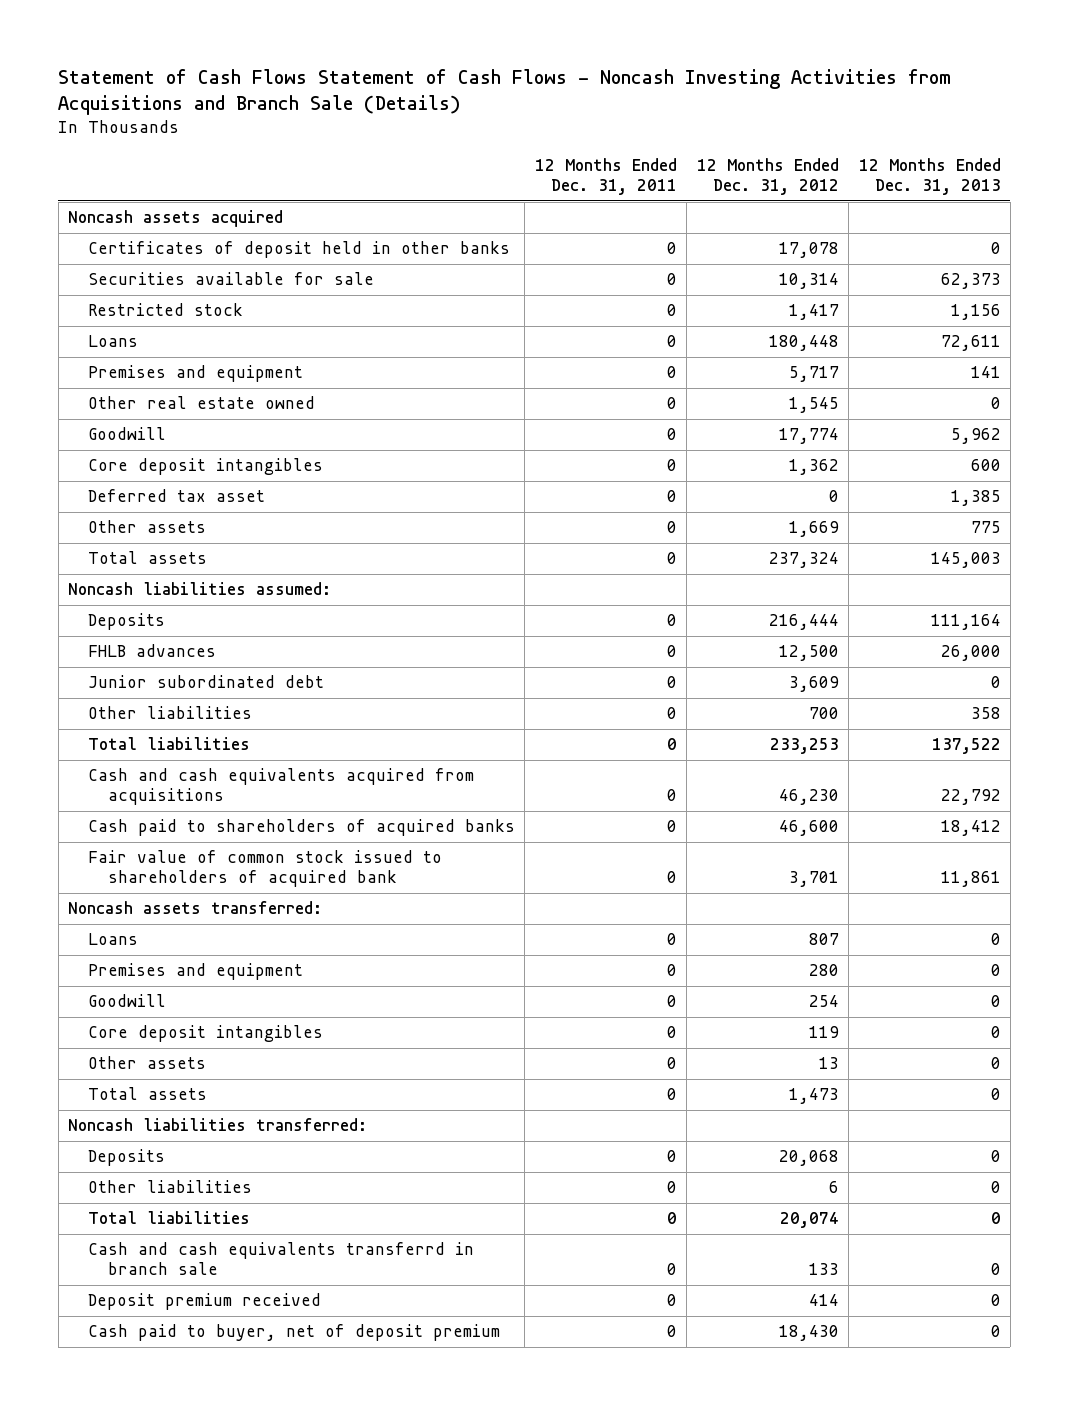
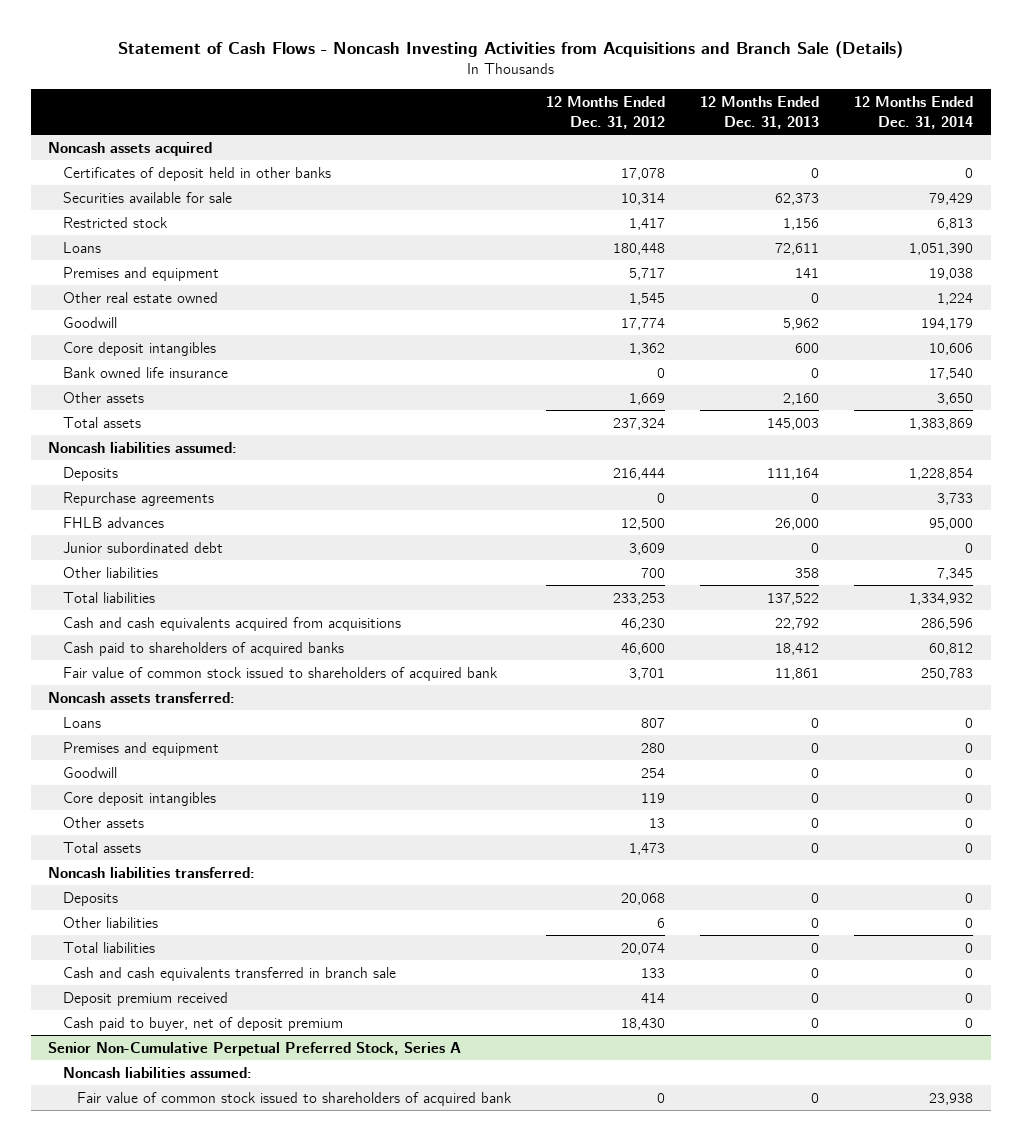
[58,69,952,116] Statement of Cash Flows Statement of Cash Flows - Noncash Investing Activities from Acquisitions and Branch Sale (Details) -> [117,41,903,59] Statement of Cash Flows - Noncash Investing Activities from Acquisitions and Branch Sale (Details)
[534,157,677,196] 12 Months Ended Dec. 31, 2011 -> none
none -> [854,96,974,129] 12 Months Ended Dec. 31, 2014
[87,489,265,503] Deferred tax asset -> none
none -> [62,366,228,378] Bank owned life insurance
[970,521,1001,534] 775 -> [783,392,820,405] 2,160
none -> [62,491,214,506] Repurchase agreements
[87,1242,474,1276] Cash and cash equivalents transferrd in branch sale -> [62,966,396,981] Cash and cash equivalents transferred in branch sale
none -> [48,1041,462,1056] Senior Non-Cumulative Perpetual Preferred Stock, Series A
none -> [62,1066,252,1078] Noncash liabilities assumed:
none -> [77,1091,513,1106] Fair value of common stock issued to shareholders of acquired bank

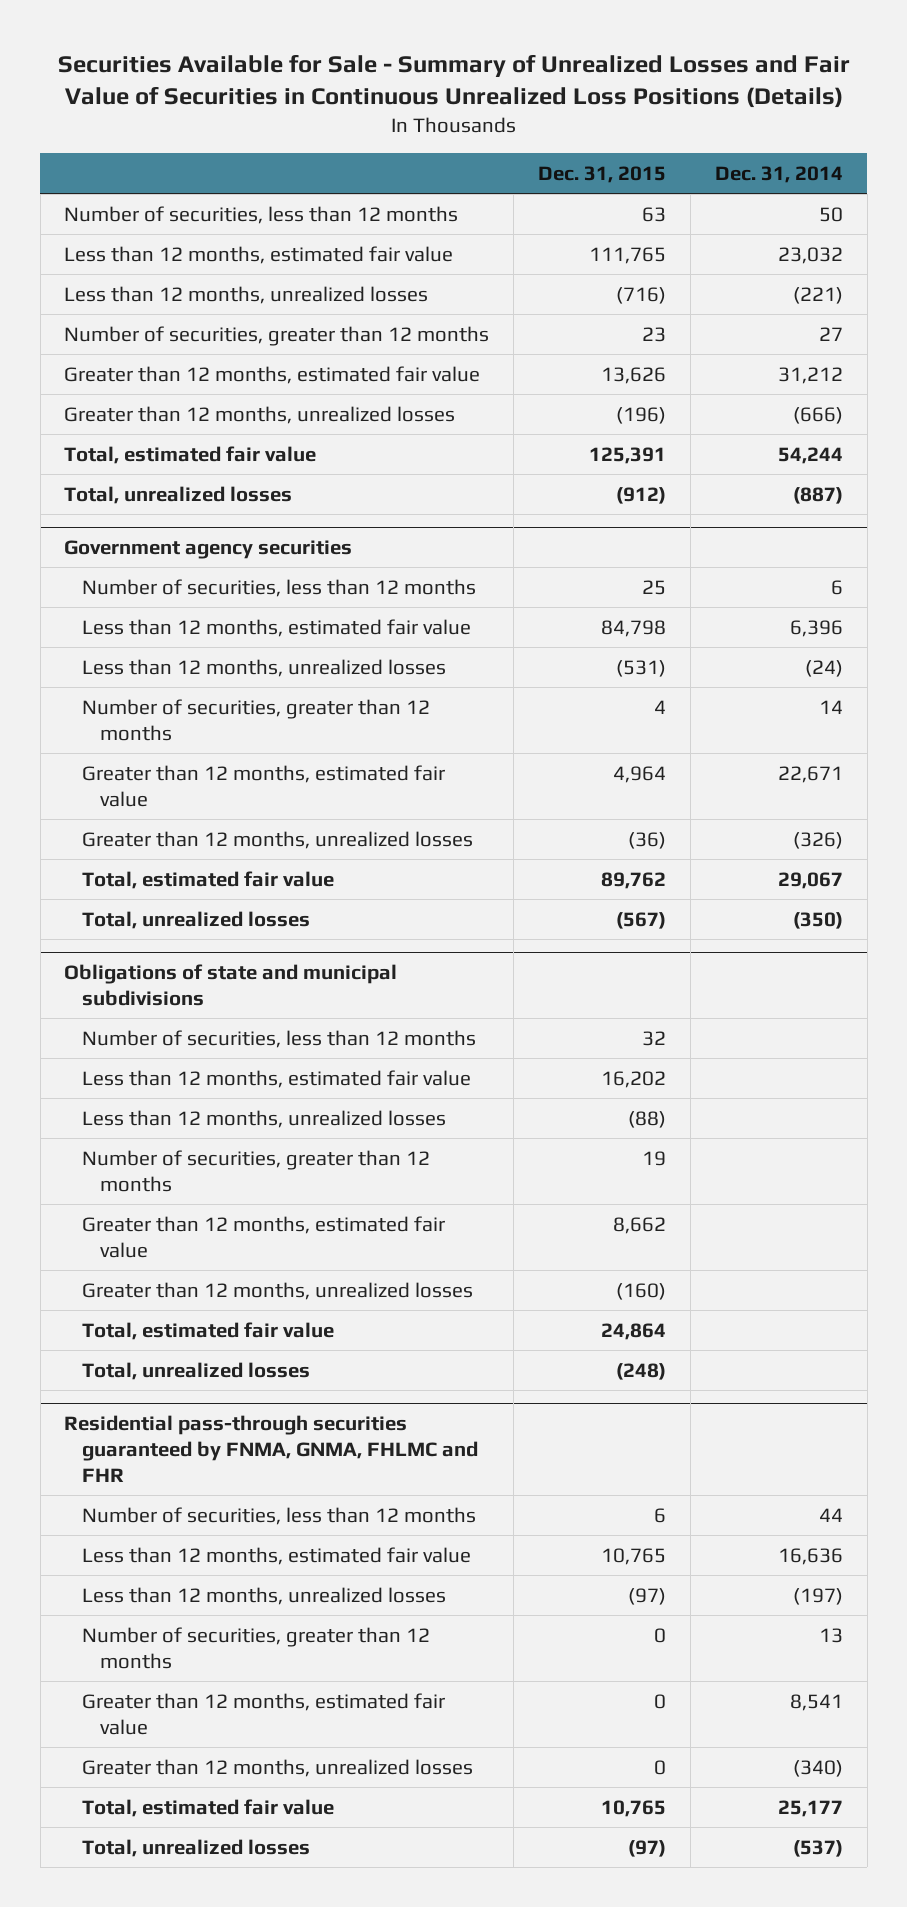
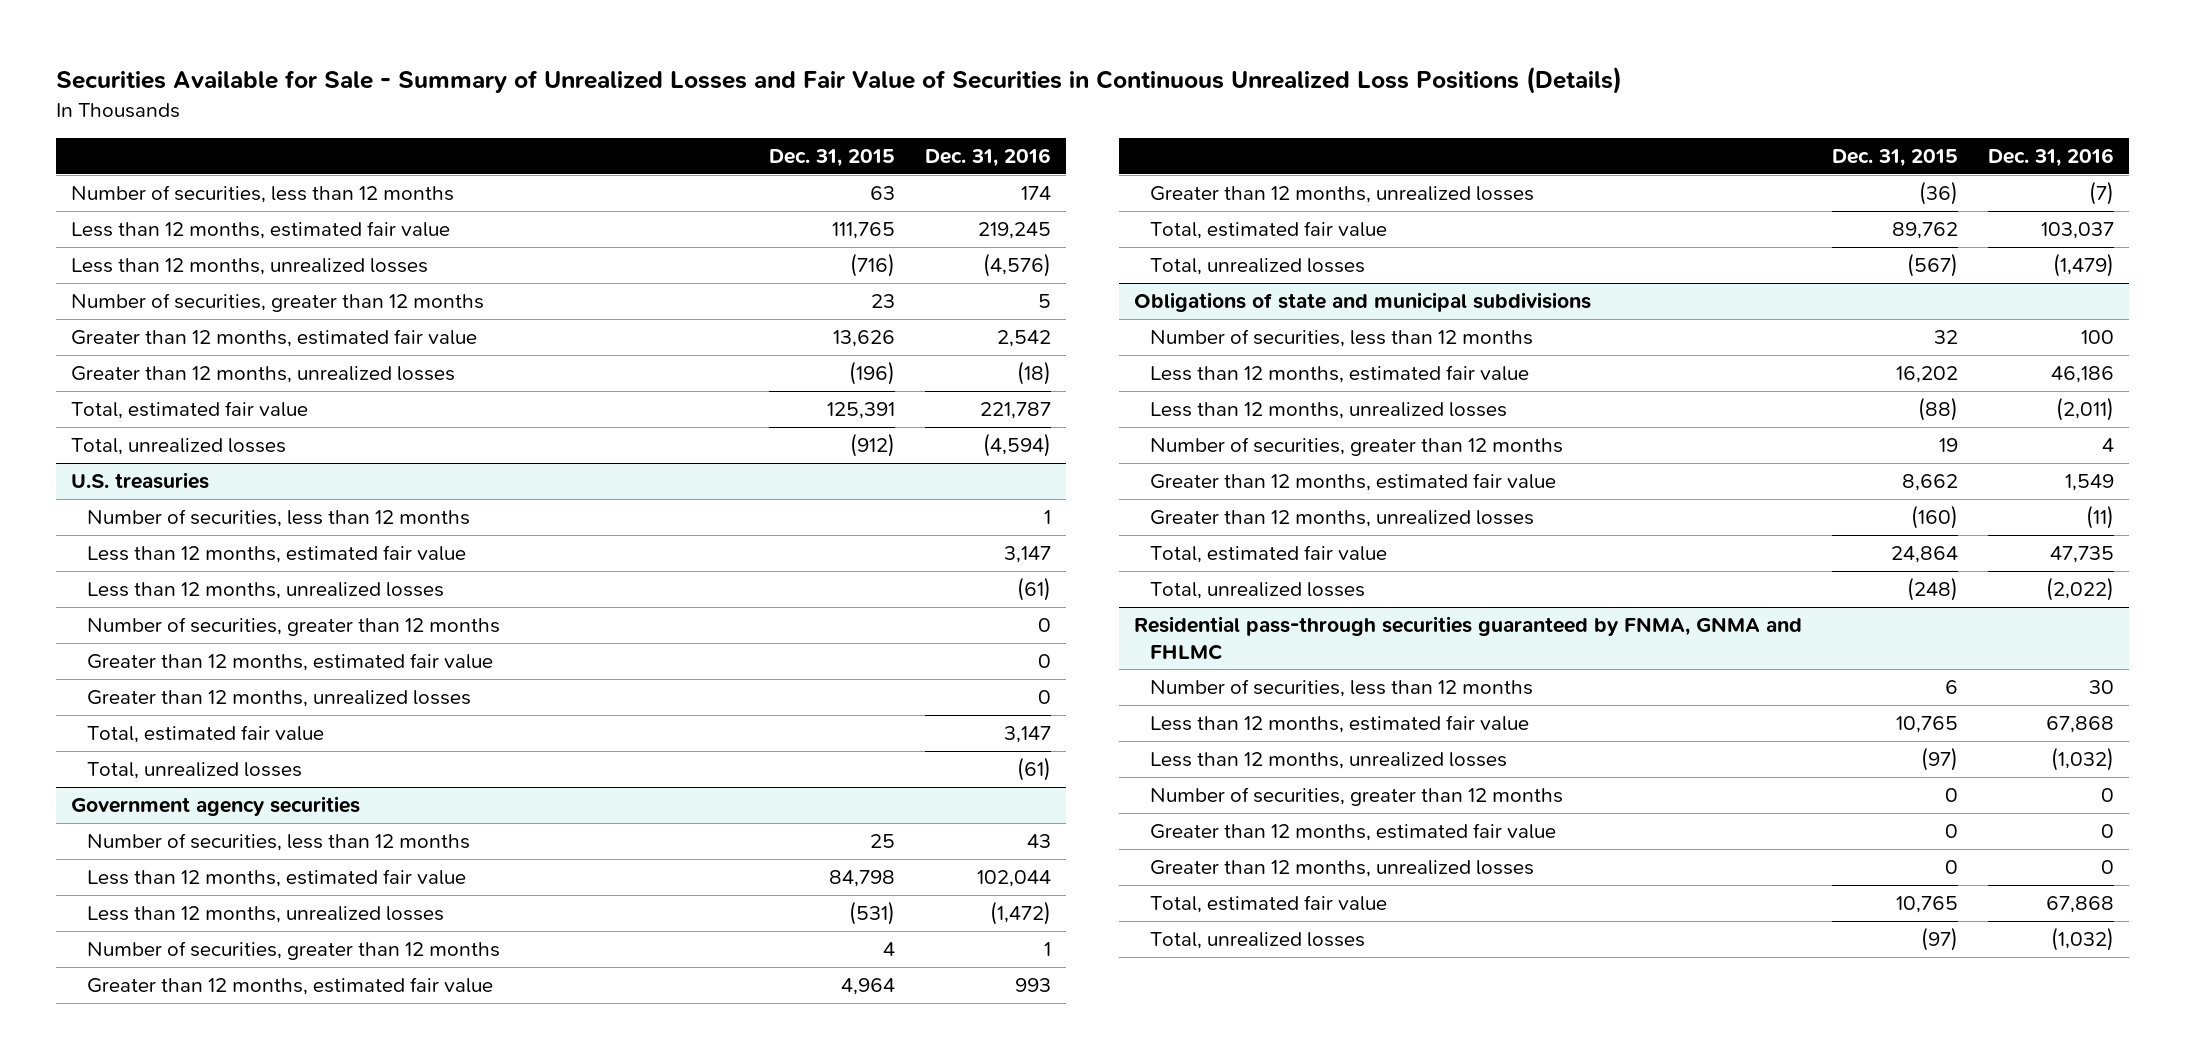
[714,165,843,183] Dec. 31, 2014 -> none
none -> [924,148,1051,168] Dec. 31, 2016
none -> [70,471,209,489] U.S. treasuries
none -> [87,508,471,527] Number of securities, less than 12 months
none -> [87,544,467,563] Less than 12 months, estimated fair value
none -> [87,581,445,599] Less than 12 months, unrealized losses
none -> [87,616,501,636] Number of securities, greater than 12 months
none -> [87,652,494,671] Greater than 12 months, estimated fair value
none -> [87,689,472,707] Greater than 12 months, unrealized losses
none -> [87,724,325,743] Total, estimated fair value
none -> [87,761,303,779] Total, unrealized losses
[64,1414,479,1482] Residential pass-through securities guaranteed by FNMA, GNMA, FHLMC and FHR -> [1133,615,1802,660] Residential pass-through securities guaranteed by FNMA, GNMA and FHLMC

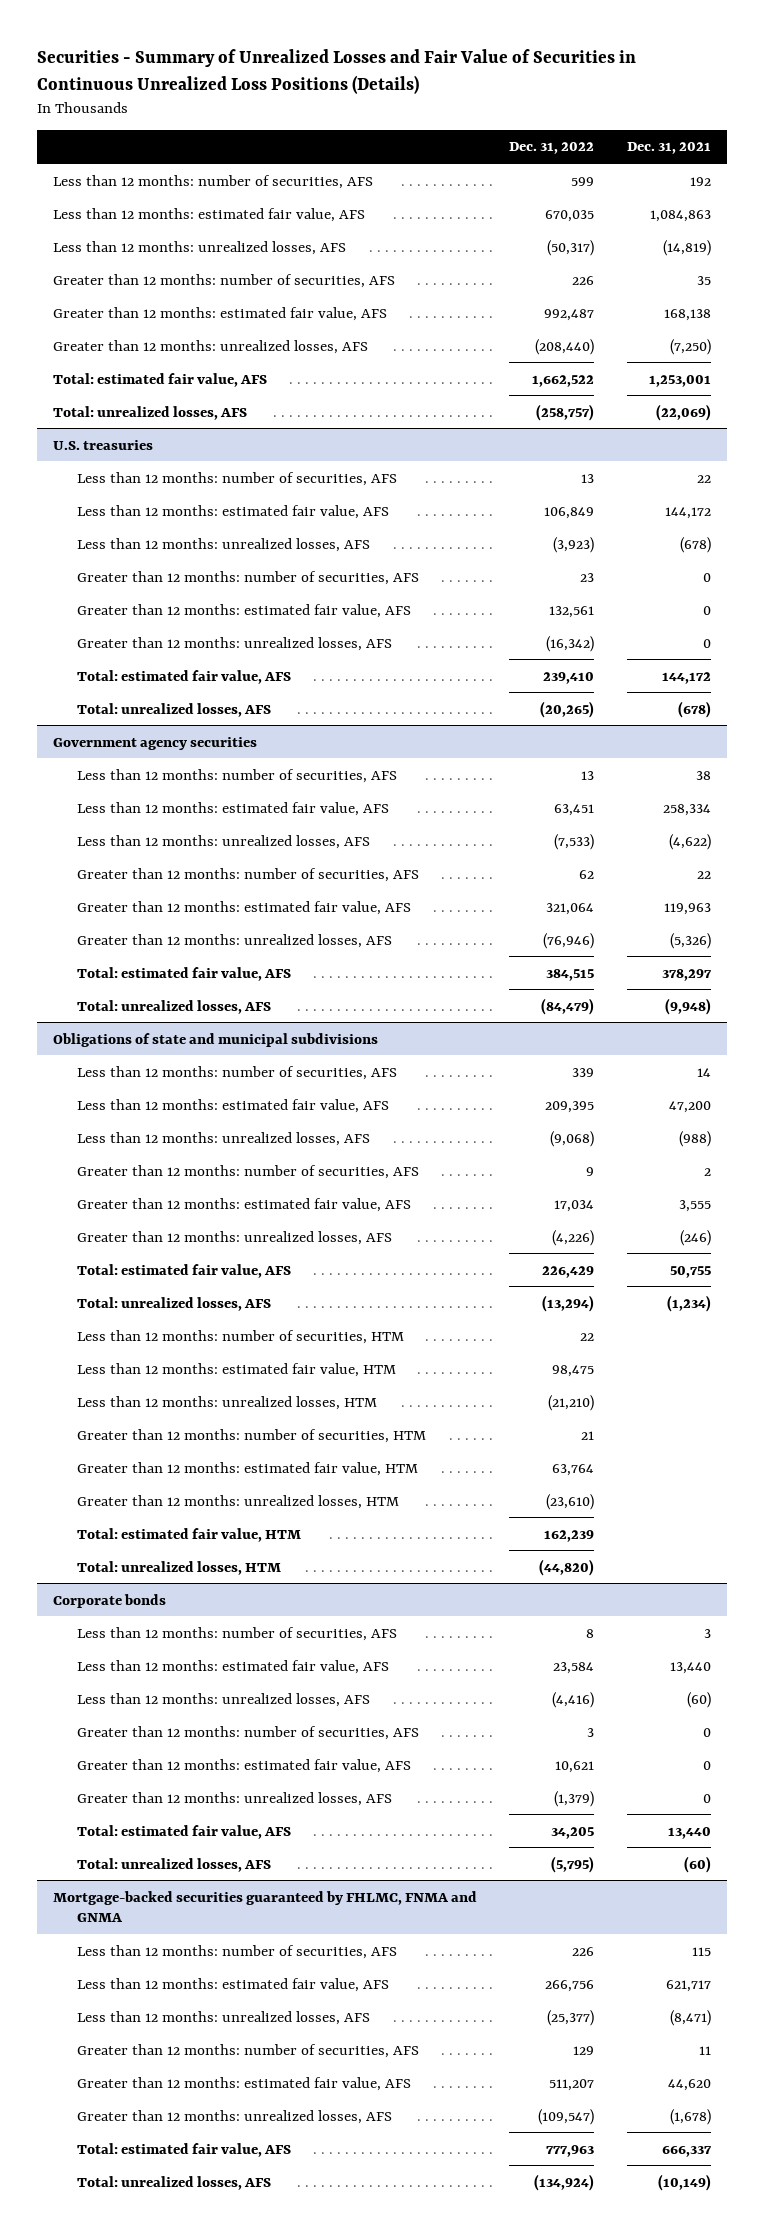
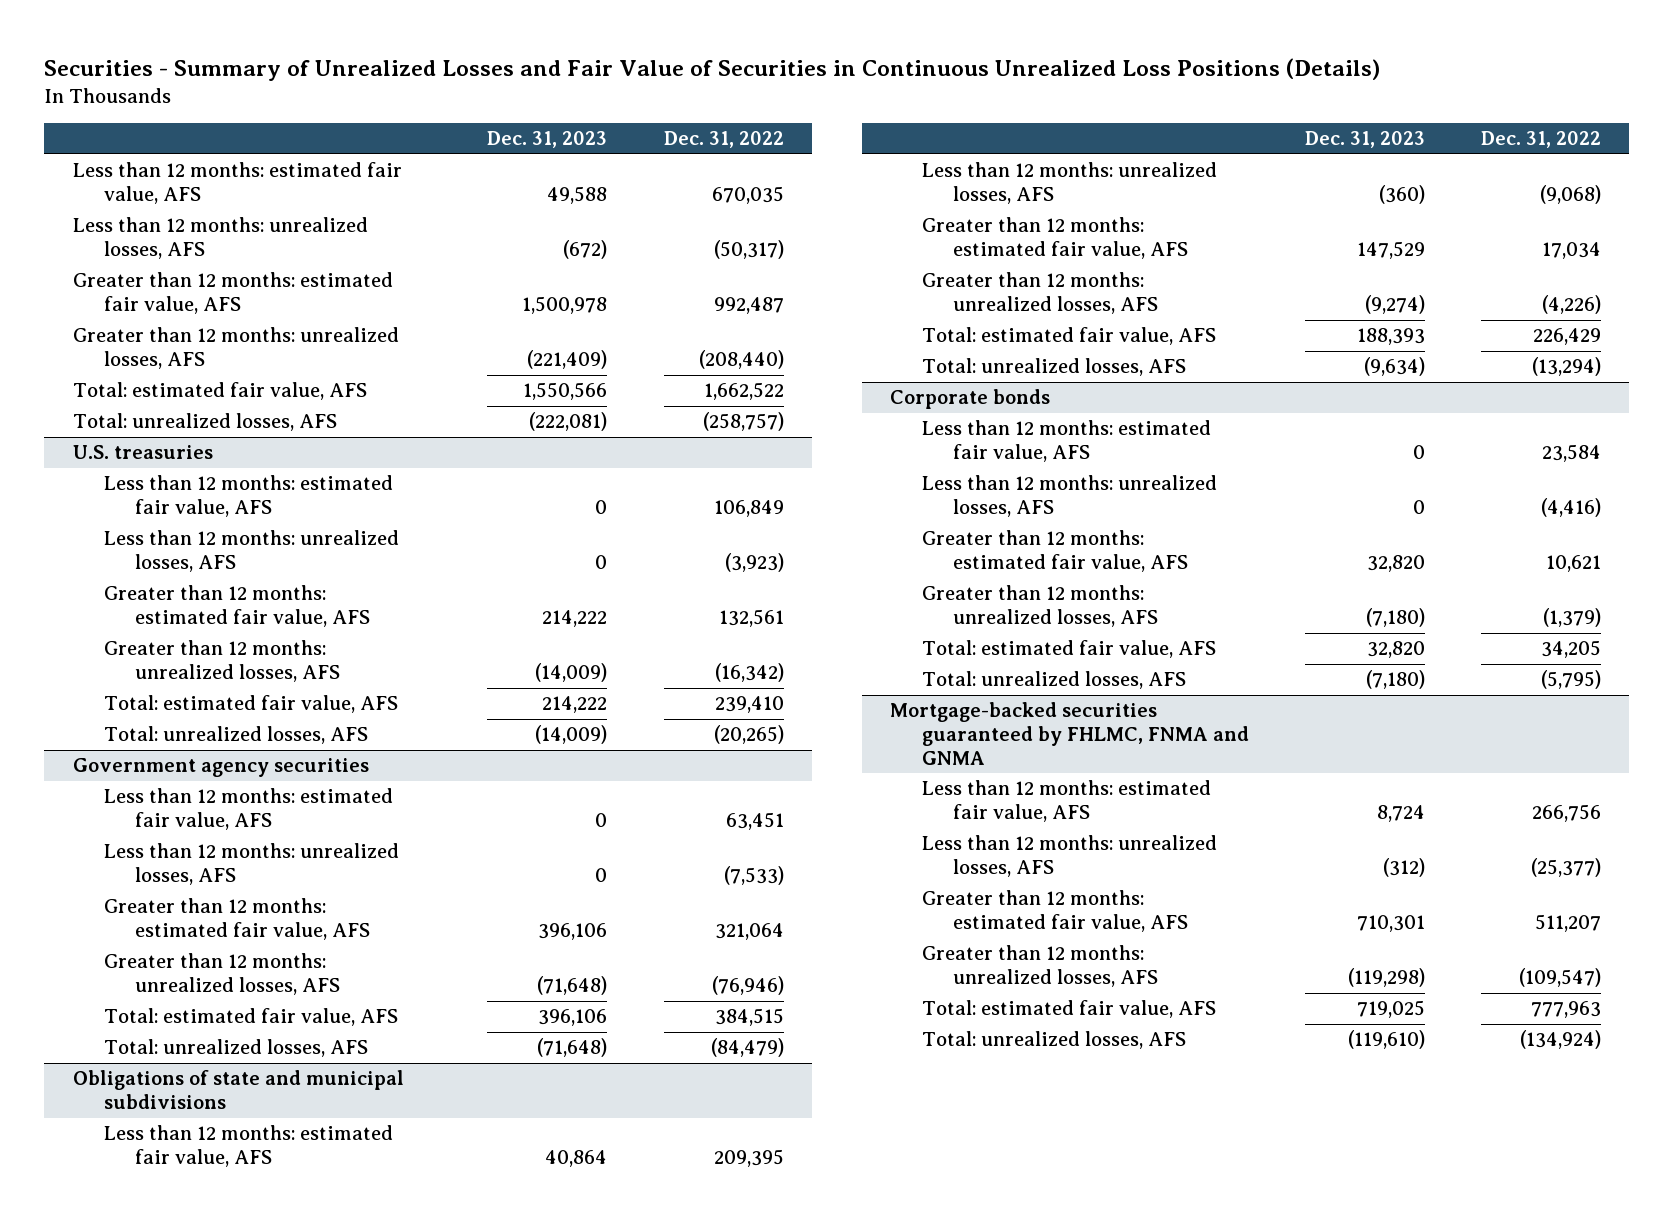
[626,142,711,155] Dec. 31, 2021 -> none
none -> [487,131,608,149] Dec. 31, 2023
[52,174,373,189] Less than 12 months: number of securities, AFS -> none
[52,273,395,288] Greater than 12 months: number of securities, AFS -> none
[77,471,398,486] Less than 12 months: number of securities, AFS -> none
[77,570,420,585] Greater than 12 months: number of securities, AFS -> none
[77,768,398,783] Less than 12 months: number of securities, AFS -> none
[77,867,420,882] Greater than 12 months: number of securities, AFS -> none
[77,1065,398,1080] Less than 12 months: number of securities, AFS -> none
[77,1164,420,1179] Greater than 12 months: number of securities, AFS -> none
[77,1329,405,1344] Less than 12 months: number of securities, HTM -> none
[77,1362,397,1377] Less than 12 months: estimated fair value, HTM -> none
[77,1395,378,1410] Less than 12 months: unrealized losses, HTM -> none
[77,1428,427,1443] Greater than 12 months: number of securities, HTM -> none
[77,1461,419,1476] Greater than 12 months: estimated fair value, HTM -> none
[77,1494,400,1509] Greater than 12 months: unrealized losses, HTM -> none
[77,1527,302,1542] Total: estimated fair value, HTM -> none
[77,1560,282,1575] Total: unrealized losses, HTM -> none
[77,1626,398,1641] Less than 12 months: number of securities, AFS -> none
[77,1725,420,1740] Greater than 12 months: number of securities, AFS -> none
[77,1944,398,1959] Less than 12 months: number of securities, AFS -> none
[77,2043,420,2058] Greater than 12 months: number of securities, AFS -> none

